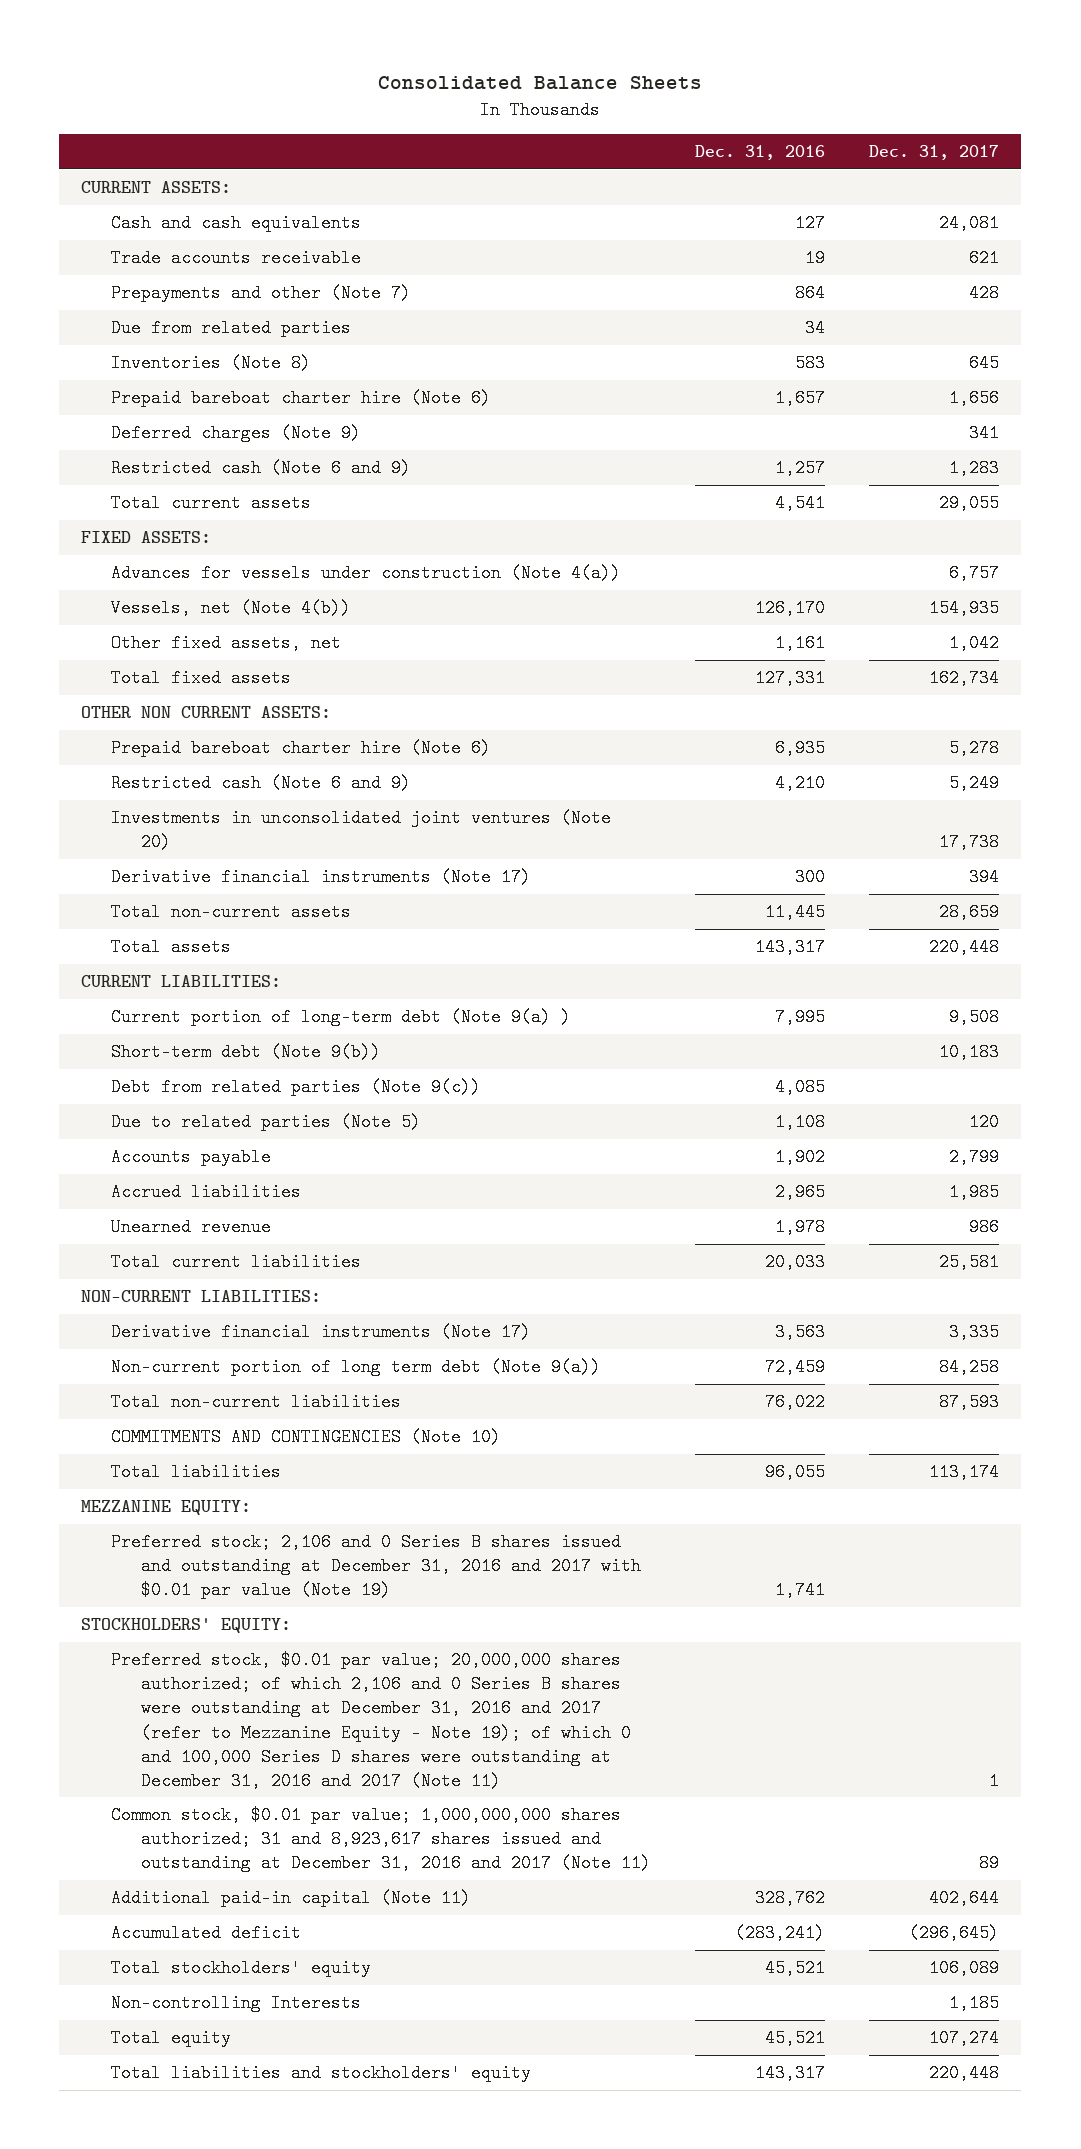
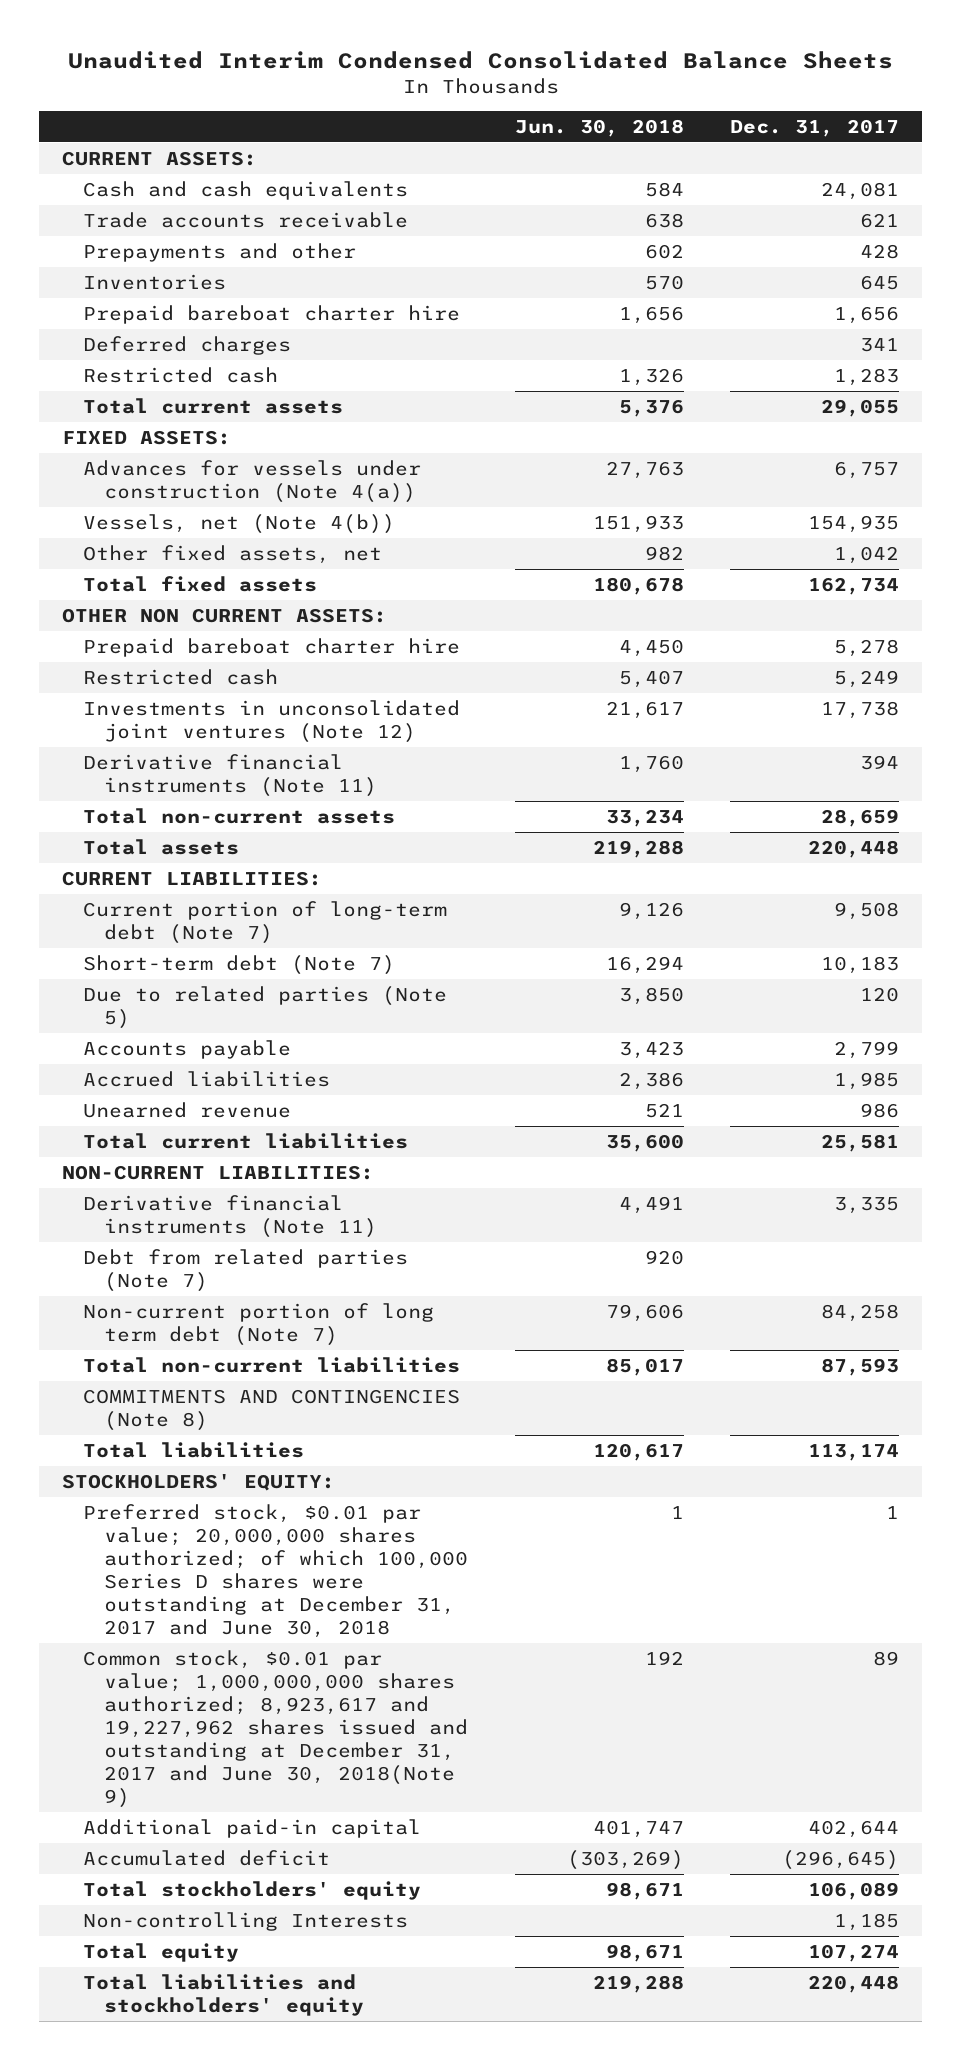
[378,76,703,91] Consolidated Balance Sheets -> [67,50,893,69] Unaudited Interim Condensed Consolidated Balance Sheets
[695,145,826,161] Dec. 31, 2016 -> none
none -> [514,118,684,137] Jun. 30, 2018
[111,319,352,338] Due from related parties -> none
[111,284,412,303] Prepayments and other (Note 7) -> [83,242,357,262] Prepayments and other
[111,354,312,373] Inventories (Note 8) -> [83,273,227,290] Inventories
[111,389,492,408] Prepaid bareboat charter hire (Note 6) -> [83,304,461,324] Prepaid bareboat charter hire
[111,424,362,443] Deferred charges (Note 9) -> [83,335,292,355] Deferred charges
[111,459,412,478] Restricted cash (Note 6 and 9) -> [83,366,279,383] Restricted cash
[111,739,492,758] Prepaid bareboat charter hire (Note 6) -> [83,637,461,657] Prepaid bareboat charter hire
[111,774,412,793] Restricted cash (Note 6 and 9) -> [83,668,279,685] Restricted cash
[111,809,612,852] Investments in unconsolidated joint ventures (Note 20) -> [83,699,461,743] Investments in unconsolidated joint ventures (Note 12)
[111,868,532,887] Derivative financial instruments (Note 17) -> [83,753,378,797] Derivative financial instruments (Note 11)
[111,1078,482,1097] Debt from related parties (Note 9(c)) -> none
[111,1008,572,1027] Current portion of long-term debt (Note 9(a) ) -> [83,900,448,944] Current portion of long-term debt (Note 7)
[111,1043,382,1062] Short-term debt (Note 9(b)) -> [83,954,396,975] Short-term debt (Note 7)
[111,1323,532,1342] Derivative financial instruments (Note 17) -> [83,1194,378,1238] Derivative financial instruments (Note 11)
none -> [83,1248,409,1292] Debt from related parties (Note 7)
[111,1358,602,1377] Non-current portion of long term debt (Note 9(a)) -> [83,1302,435,1346] Non-current portion of long term debt (Note 7)
[111,1428,502,1447] COMMITMENTS AND CONTINGENCIES (Note 10) -> [83,1388,461,1431] COMMITMENTS AND CONTINGENCIES (Note 8)
[81,1500,252,1516] MEZZANINE EQUITY: -> none
[111,1533,642,1600] Preferred stock; 2,106 and 0 Series B shares issued and outstanding at December 31, 2016 and 2017 with $0.01 par value (Note 19) -> none
[111,1651,632,1790] Preferred stock, $0.01 par value; 20,000,000 shares authorized; of which 2,106 and 0 Series B shares were outstanding at December 31, 2016 and 2017 (refer to Mezzanine Equity - Note 19); of which 0 and 100,000 Series D shares were outstanding at December 31, 2016 and 2017 (Note 11) -> [83,1503,469,1639] Preferred stock, $0.01 par value; 20,000,000 shares authorized; of which 100,000 Series D shares were outstanding at December 31, 2017 and June 30, 2018
[111,1806,652,1873] Common stock, $0.01 par value; 1,000,000,000 shares authorized; 31 and 8,923,617 shares issued and outstanding at December 31, 2016 and 2017 (Note 11) -> [83,1649,469,1809] Common stock, $0.01 par value; 1,000,000,000 shares authorized; 8,923,617 and 19,227,962 shares issued and outstanding at December 31, 2017 and June 30, 2018(Note 9)
[111,1889,472,1908] Additional paid-in capital (Note 11) -> [83,1818,422,1838] Additional paid-in capital

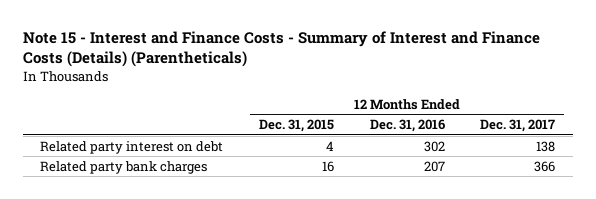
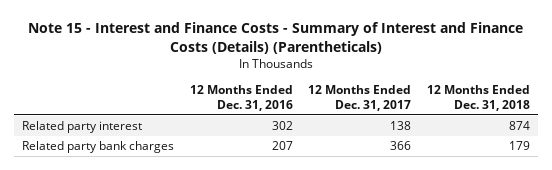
[258,119,334,133] Dec. 31, 2015 -> none
none -> [426,84,530,111] 12 Months Ended Dec. 31, 2018
[40,140,224,154] Related party interest on debt -> [22,121,143,134] Related party interest

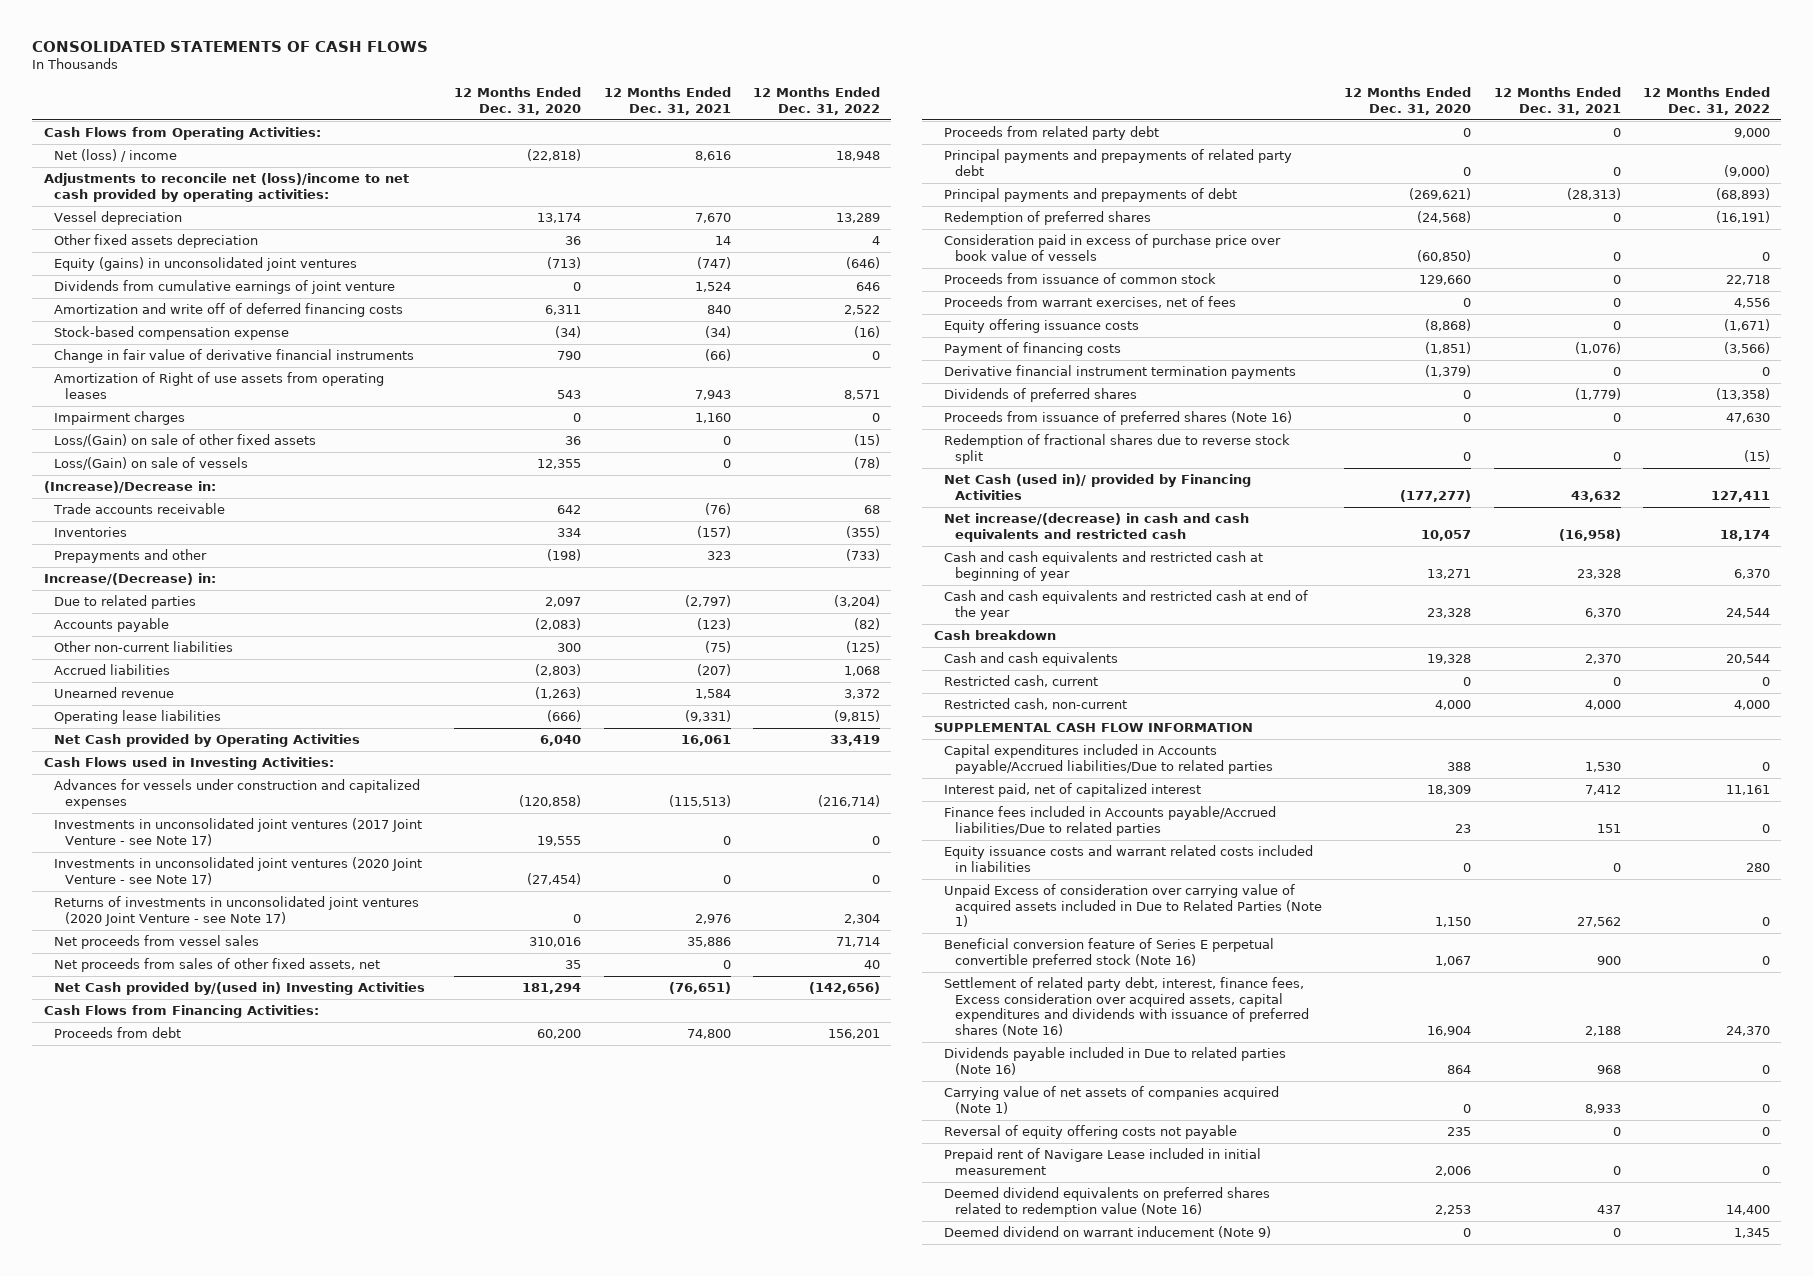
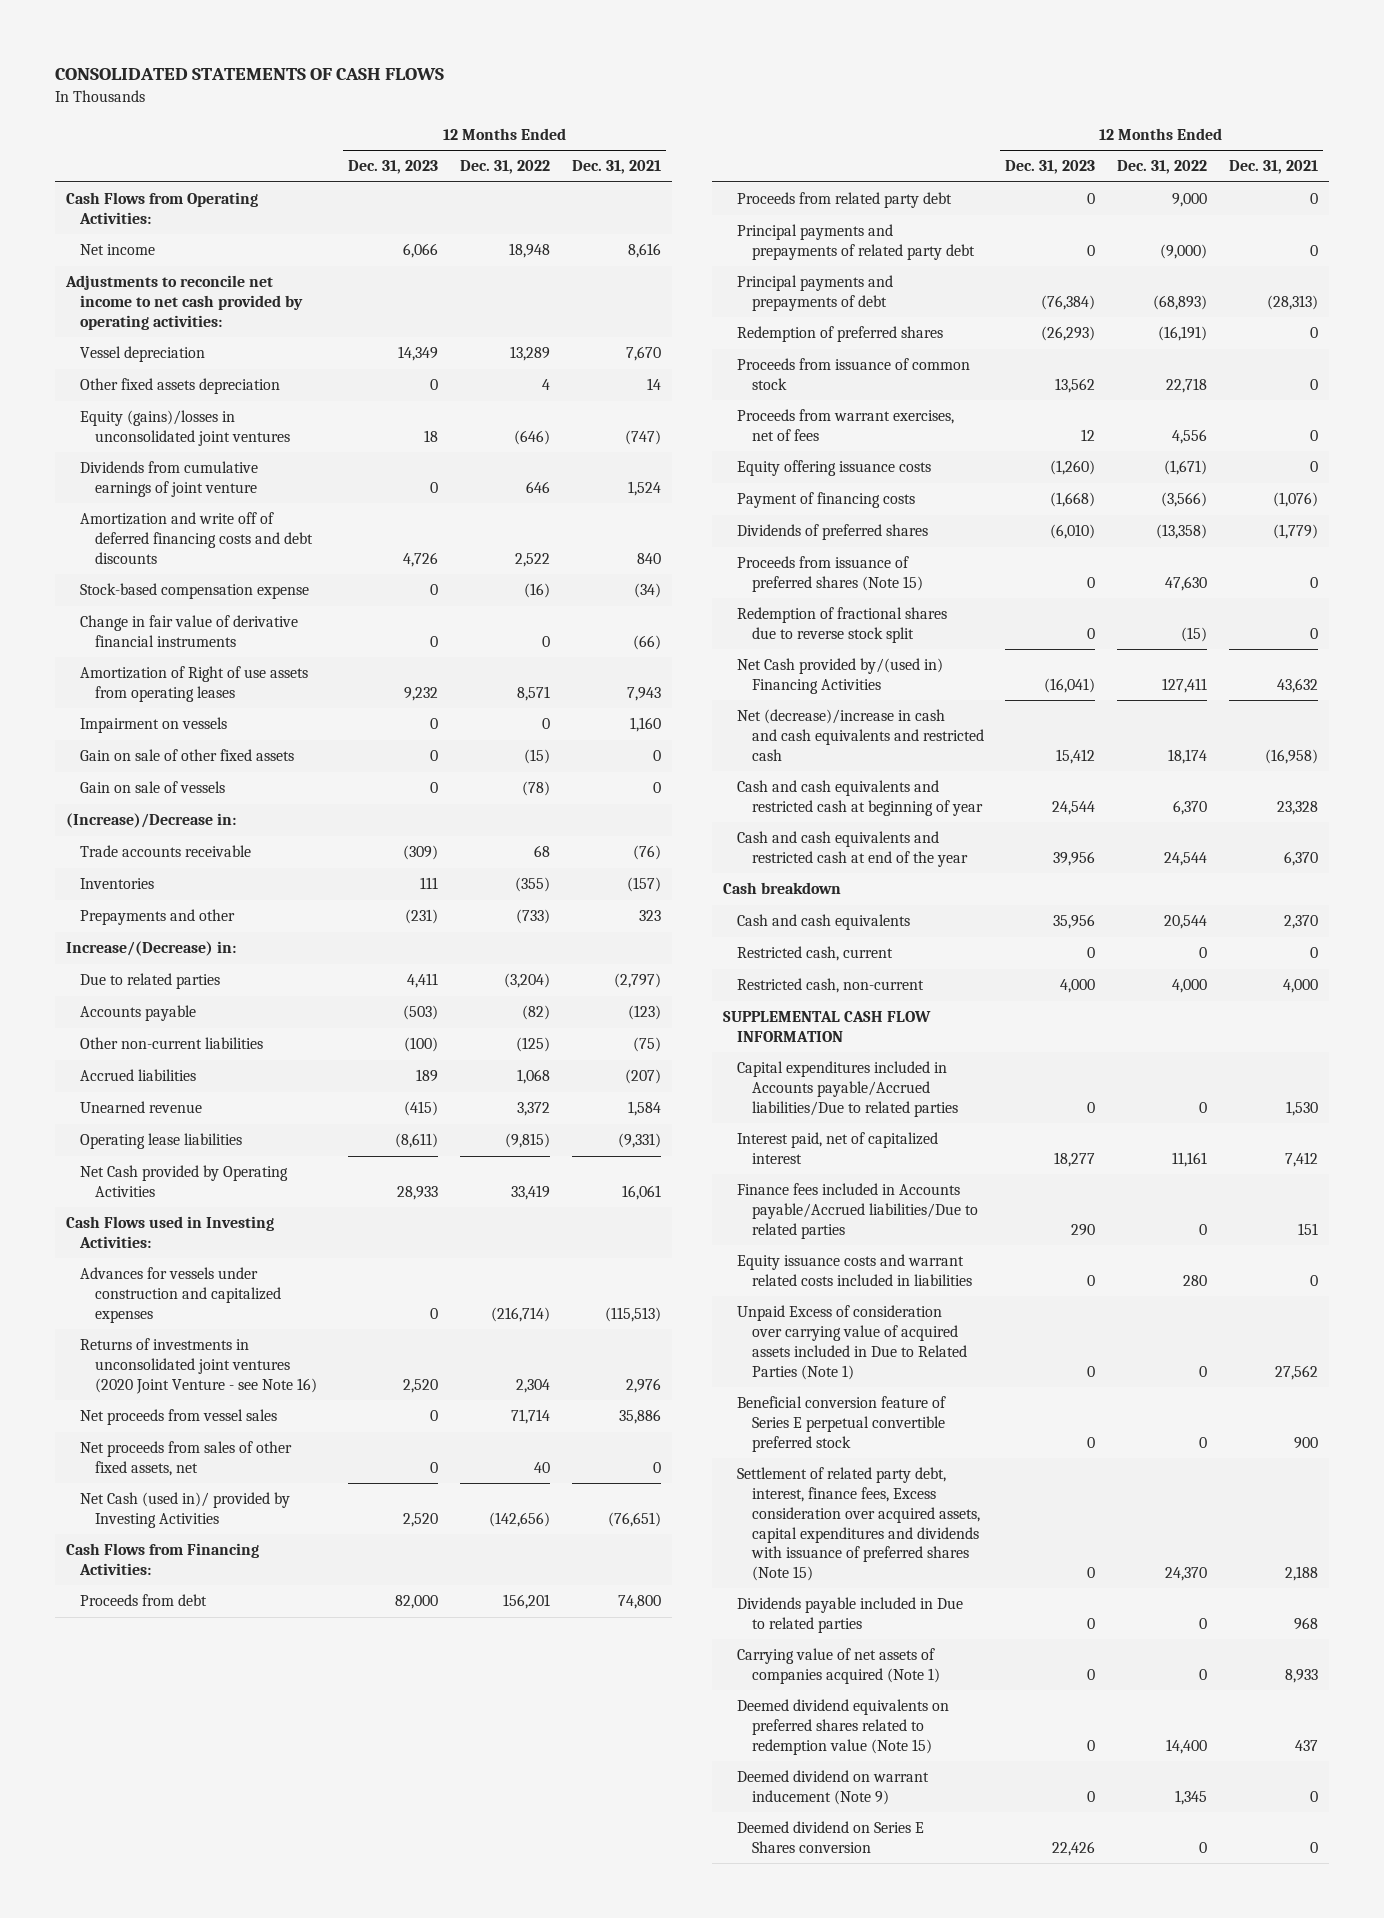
[454,87,582,115] 12 Months Ended Dec. 31, 2020 -> none
none -> [348,160,439,175] Dec. 31, 2023
[54,149,178,163] Net (loss) / income -> [80,244,156,256] Net income
[43,173,409,202] Adjustments to reconcile net (loss)/income to net cash provided by operating activities: -> [65,275,304,330] Adjustments to reconcile net income to net cash provided by operating activities:
[54,257,358,272] Equity (gains) in unconsolidated joint ventures -> [80,410,290,447] Equity (gains)/losses in unconsolidated joint ventures
[54,303,404,318] Amortization and write off of deferred financing costs -> [80,512,313,564] Amortization and write off of deferred financing costs and debt discounts
[54,411,186,426] Impairment charges -> [80,717,228,734] Impairment on vessels
[54,434,317,448] Loss/(Gain) on sale of other fixed assets -> [80,749,295,762] Gain on sale of other fixed assets
[54,457,249,471] Loss/(Gain) on sale of vessels -> [80,781,226,794] Gain on sale of vessels
[54,818,423,846] Investments in unconsolidated joint ventures (2017 Joint Venture - see Note 17) -> none
[54,857,423,885] Investments in unconsolidated joint ventures (2020 Joint Venture - see Note 17) -> none
[54,896,420,926] Returns of investments in unconsolidated joint ventures (2020 Joint Venture - see Note 17) -> [80,1338,317,1394] Returns of investments in unconsolidated joint ventures (2020 Joint Venture - see Note 16)
[54,982,426,996] Net Cash provided by/(used in) Investing Activities -> [80,1492,291,1529] Net Cash (used in)/ provided by Investing Activities
[944,234,1282,261] Consideration paid in excess of purchase price over book value of vessels -> none
[944,365,1297,380] Derivative financial instrument termination payments -> none
[944,411,1293,426] Proceeds from issuance of preferred shares (Note 16) -> [737,556,923,593] Proceeds from issuance of preferred shares (Note 15)
[944,474,1252,500] Net Cash (used in)/ provided by Financing Activities -> [737,658,944,695] Net Cash provided by/(used in) Financing Activities
[944,513,1250,542] Net increase/(decrease) in cash and cash equivalents and restricted cash -> [737,709,984,761] Net (decrease)/increase in cash and cash equivalents and restricted cash
[944,938,1275,968] Beneficial conversion feature of Series E perpetual convertible preferred stock (Note 16) -> [737,1396,947,1452] Beneficial conversion feature of Series E perpetual convertible preferred stock
[944,977,1309,1037] Settlement of related party debt, interest, finance fees, Excess consideration over acquired assets, capital expenditures and dividends with issuance of preferred shares (Note 16) -> [737,1467,980,1582] Settlement of related party debt, interest, finance fees, Excess consideration over acquired assets, capital expenditures and dividends with issuance of preferred shares (Note 15)
[944,1047,1287,1075] Dividends payable included in Due to related parties (Note 16) -> [737,1597,964,1634] Dividends payable included in Due to related parties
[944,1125,1238,1140] Reversal of equity offering costs not payable -> none
[944,1148,1262,1175] Prepaid rent of Navigare Lease included in initial measurement -> none
[944,1187,1271,1217] Deemed dividend equivalents on preferred shares related to redemption value (Note 16) -> [737,1699,950,1755] Deemed dividend equivalents on preferred shares related to redemption value (Note 15)
none -> [737,1821,925,1854] Deemed dividend on Series E Shares conversion

